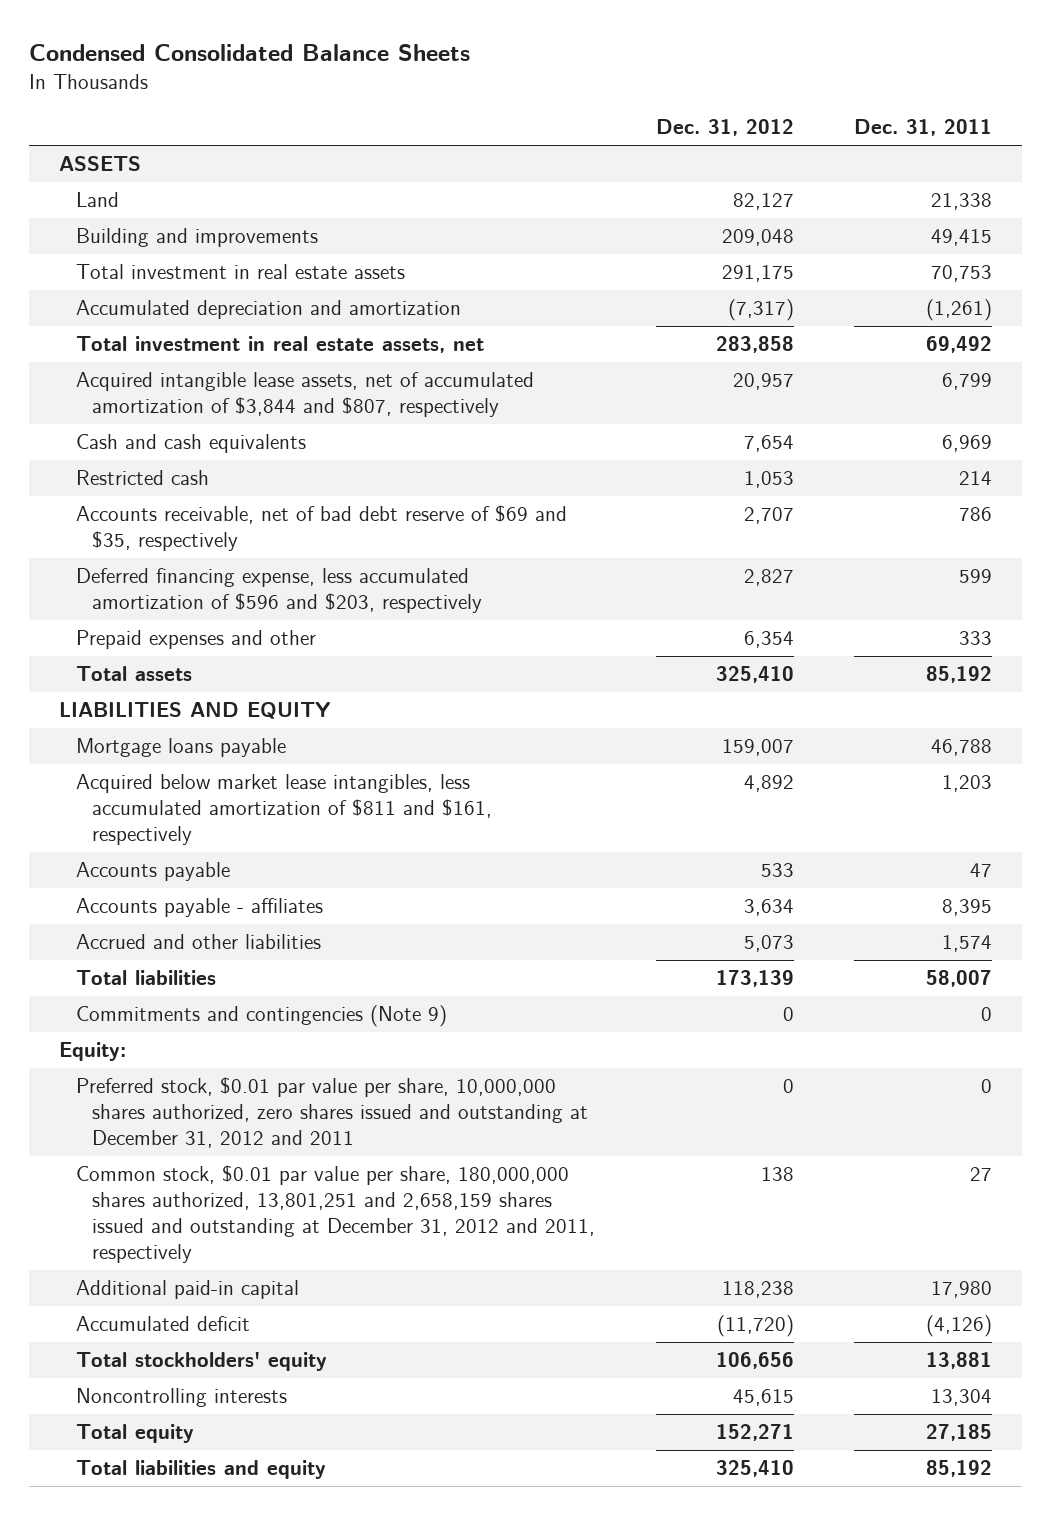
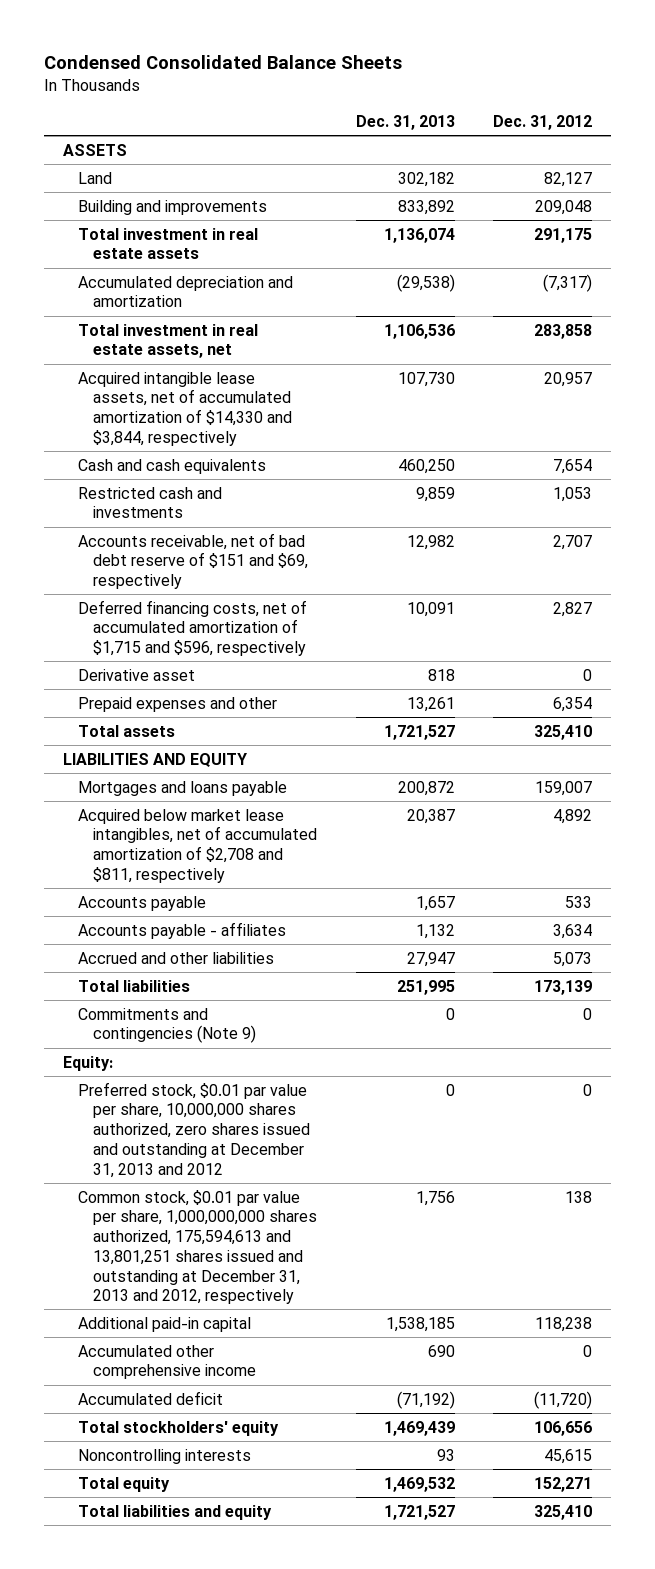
[853,119,992,137] Dec. 31, 2011 -> none
none -> [355,114,455,130] Dec. 31, 2013
[75,372,534,418] Acquired intangible lease assets, net of accumulated amortization of $3,844 and $807, respectively -> [78,371,293,446] Acquired intangible lease assets, net of accumulated amortization of $14,330 and $3,844, respectively
[75,470,209,486] Restricted cash -> [78,486,223,519] Restricted cash and investments
[75,505,567,552] Accounts receivable, net of bad debt reserve of $69 and $35, respectively -> [78,532,309,590] Accounts receivable, net of bad debt reserve of $151 and $69, respectively
[75,568,483,614] Deferred financing expense, less accumulated amortization of $596 and $203, respectively -> [78,599,308,657] Deferred financing costs, net of accumulated amortization of $1,715 and $596, respectively
none -> [78,668,196,681] Derivative asset
[75,738,286,758] Mortgage loans payable -> [78,780,288,796] Mortgages and loans payable
[75,774,493,846] Acquired below market lease intangibles, less accumulated amortization of $811 and $161, respectively -> [78,808,318,883] Acquired below market lease intangibles, net of accumulated amortization of $2,708 and $811, respectively
[75,1077,589,1149] Preferred stock, $0.01 par value per share, 10,000,000 shares authorized, zero shares issued and outstanding at December 31, 2012 and 2011 -> [78,1081,311,1178] Preferred stock, $0.01 par value per share, 10,000,000 shares authorized, zero shares issued and outstanding at December 31, 2013 and 2012
[75,1165,596,1264] Common stock, $0.01 par value per share, 180,000,000 shares authorized, 13,801,251 and 2,658,159 shares issued and outstanding at December 31, 2012 and 2011, respectively -> [78,1189,318,1305] Common stock, $0.01 par value per share, 1,000,000,000 shares authorized, 175,594,613 and 13,801,251 shares issued and outstanding at December 31, 2013 and 2012, respectively
none -> [78,1344,257,1380] Accumulated other comprehensive income

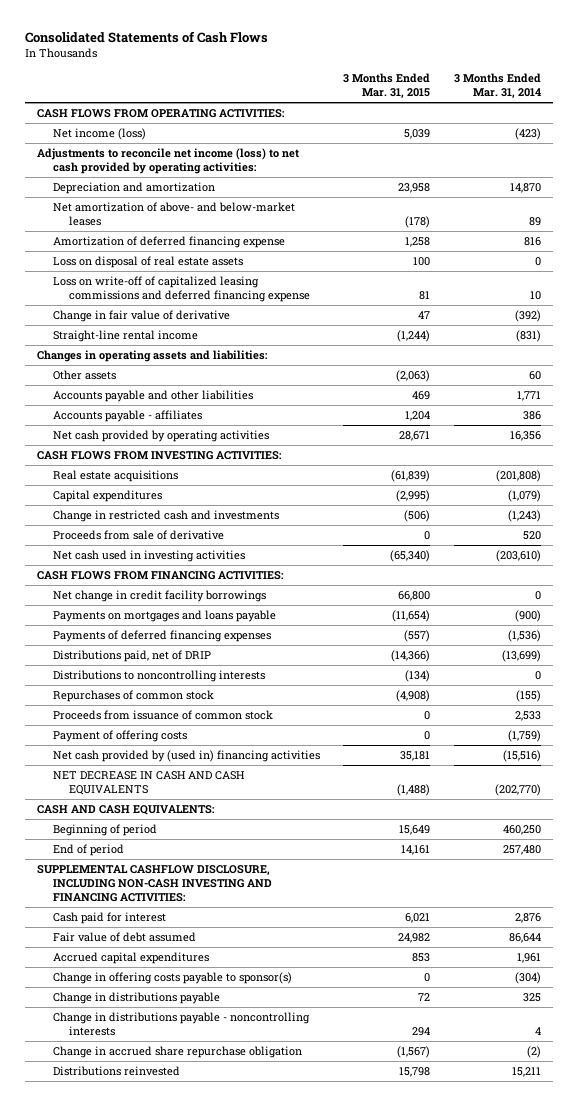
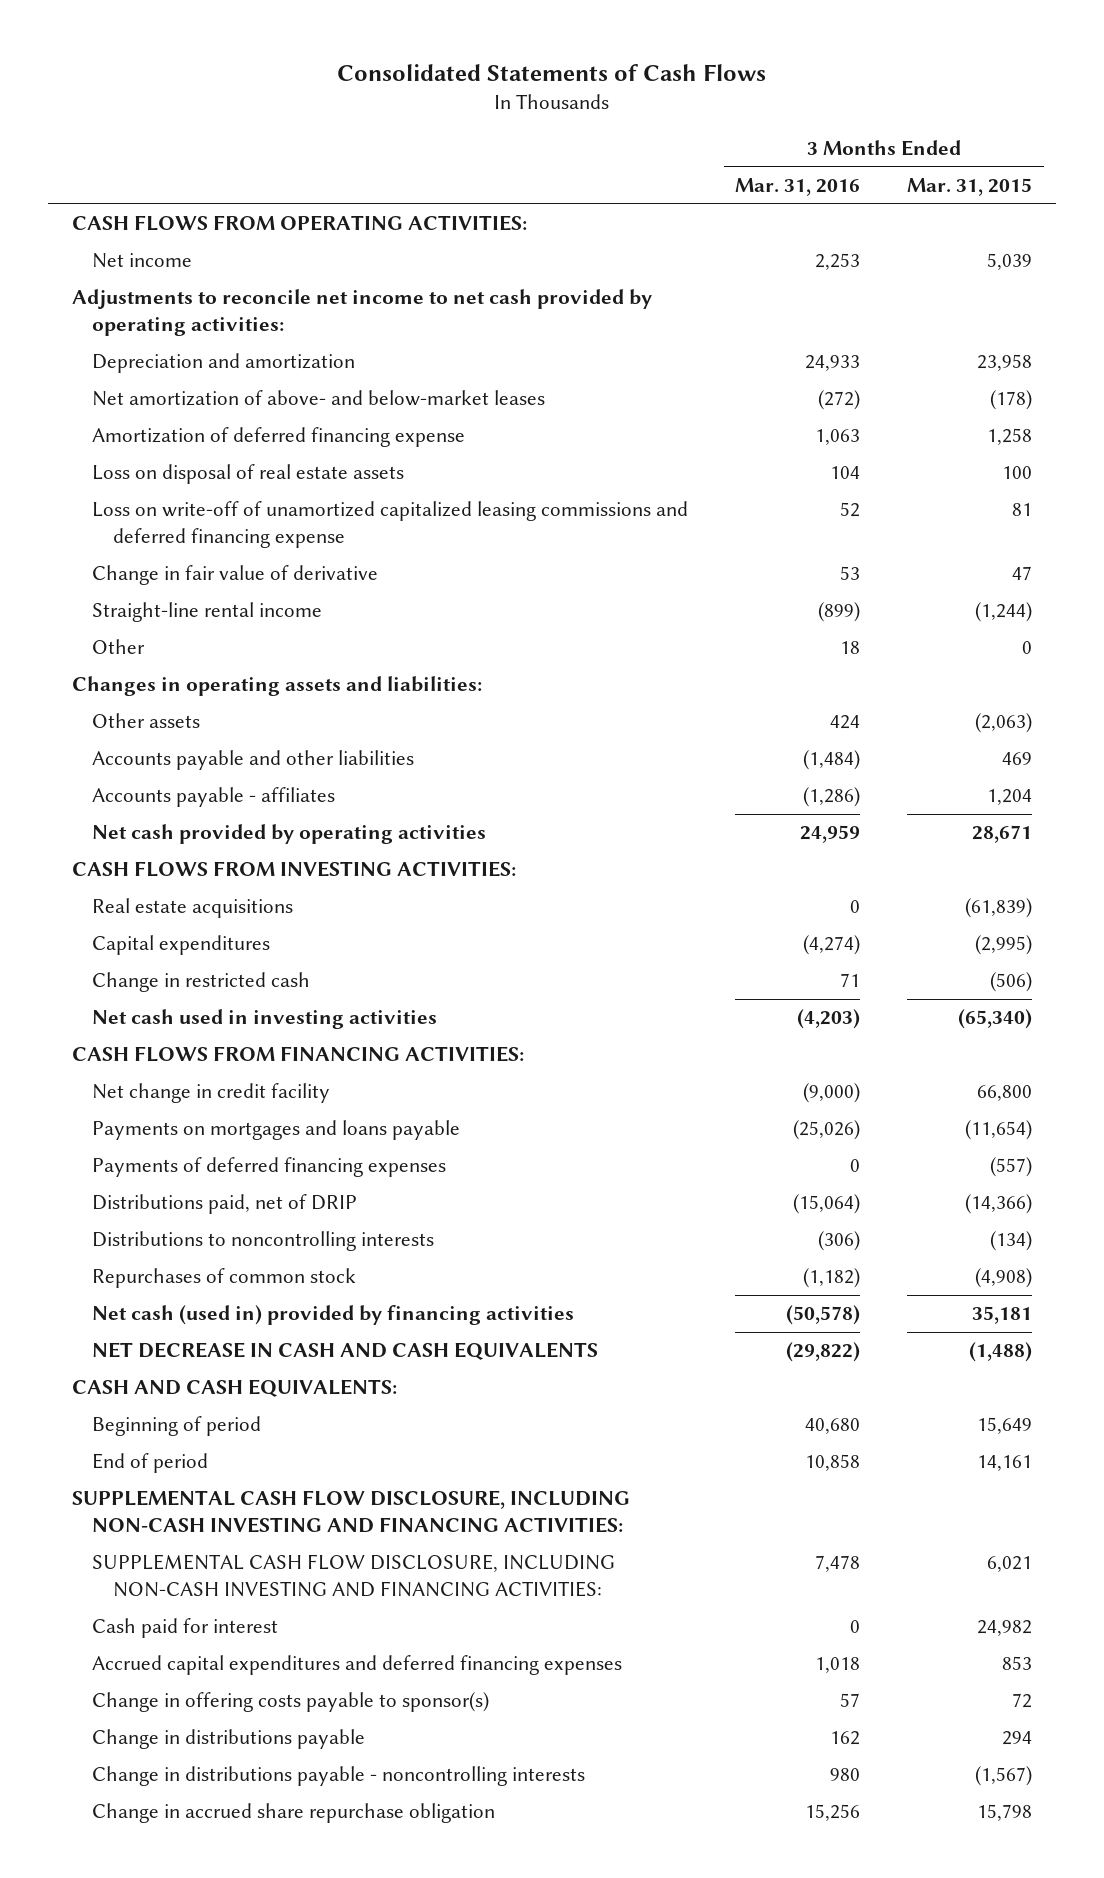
[454,73,542,99] 3 Months Ended Mar. 31, 2014 -> none
none -> [735,177,861,196] Mar. 31, 2016
[52,127,146,140] Net income (loss) -> [92,253,193,269] Net income
[36,147,299,174] Adjustments to reconcile net income (loss) to net cash provided by operating activities: -> [71,289,652,337] Adjustments to reconcile net income to net cash provided by operating activities:
[52,275,310,302] Loss on write-off of capitalized leasing commissions and deferred financing expense -> [92,501,689,549] Loss on write-off of unamortized capitalized leasing commissions and deferred financing expense
none -> [92,639,146,655] Other
[52,529,224,540] Proceeds from sale of derivative -> none
[52,509,279,522] Change in restricted cash and investments -> [92,972,311,993] Change in restricted cash
[52,589,266,602] Net change in credit facility borrowings -> [92,1083,331,1104] Net change in credit facility
[52,709,273,720] Proceeds from issuance of common stock -> none
[52,729,187,742] Payment of offering costs -> none
[52,749,320,762] Net cash provided by (used in) financing activities -> [92,1305,575,1326] Net cash (used in) provided by financing activities
[52,931,196,942] Fair value of debt assumed -> none
[52,1065,180,1076] Distributions reinvested -> none
[36,864,272,902] SUPPLEMENTAL CASHFLOW DISCLOSURE, INCLUDING NON-CASH INVESTING AND FINANCING ACTIVITIES: -> [71,1490,630,1534] SUPPLEMENTAL CASH FLOW DISCLOSURE, INCLUDING NON-CASH INVESTING AND FINANCING ACTIVITIES:
none -> [92,1554,616,1598] SUPPLEMENTAL CASH FLOW DISCLOSURE, INCLUDING NON-CASH INVESTING AND FINANCING ACTIVITIES:
[405,912,431,923] 6,021 -> [977,1620,1033,1637] 24,982
[52,951,209,964] Accrued capital expenditures -> [92,1655,623,1676] Accrued capital expenditures and deferred financing expenses
[424,972,431,982] 0 -> [1012,1693,1033,1709] 72
[418,992,431,1001] 72 -> [1002,1731,1033,1746] 294
[412,1026,431,1036] 294 -> [975,1766,1033,1787] (1,567)
[397,1045,431,1058] (1,567) -> [977,1804,1033,1822] 15,798

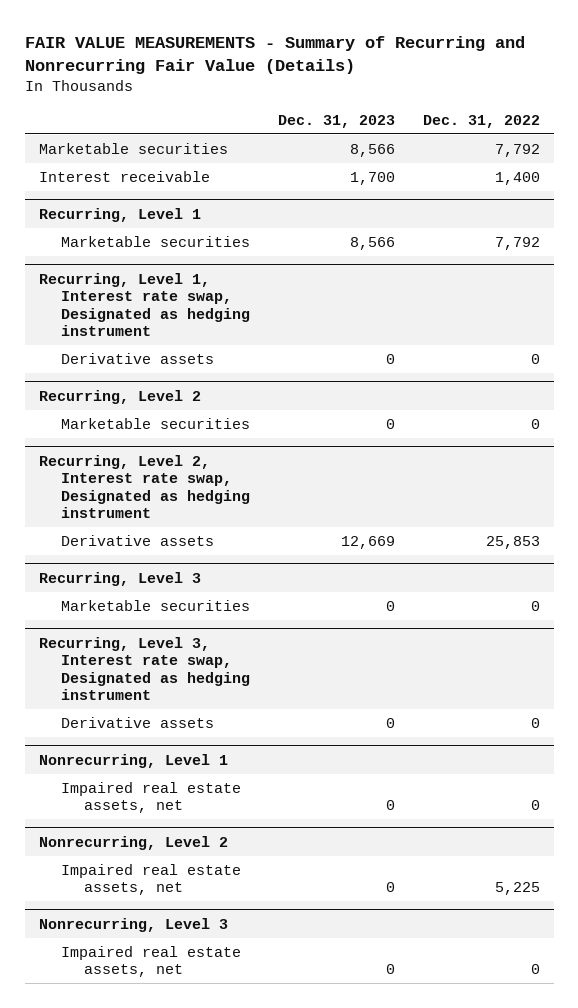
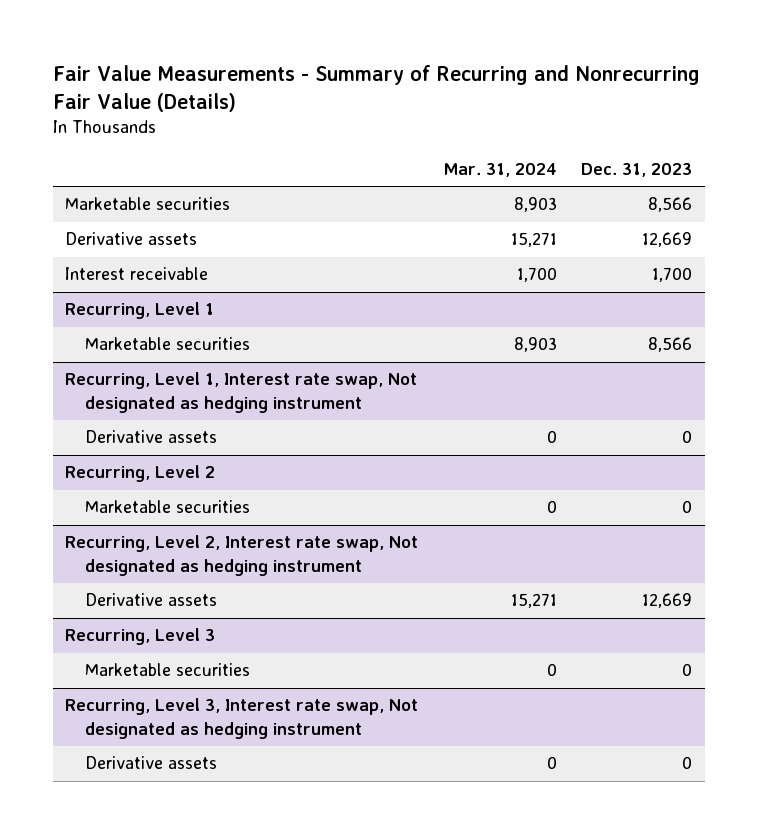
[24,35,525,75] FAIR VALUE MEASUREMENTS - Summary of Recurring and Nonrecurring Fair Value (Details) -> [52,64,700,112] Fair Value Measurements - Summary of Recurring and Nonrecurring Fair Value (Details)
[422,114,540,128] Dec. 31, 2022 -> none
none -> [442,162,557,177] Mar. 31, 2024
none -> [64,232,197,246] Derivative assets
[38,272,251,337] Recurring, Level 1, Interest rate swap, Designated as hedging instrument -> [64,372,417,413] Recurring, Level 1, Interest rate swap, Not designated as hedging instrument
[38,454,251,519] Recurring, Level 2, Interest rate swap, Designated as hedging instrument -> [64,535,418,576] Recurring, Level 2, Interest rate swap, Not designated as hedging instrument
[38,636,251,701] Recurring, Level 3, Interest rate swap, Designated as hedging instrument -> [64,698,418,739] Recurring, Level 3, Interest rate swap, Not designated as hedging instrument
[38,753,228,768] Nonrecurring, Level 1 -> none
[61,781,242,814] Impaired real estate assets, net -> none
[38,835,228,850] Nonrecurring, Level 2 -> none
[61,863,242,896] Impaired real estate assets, net -> none
[38,917,228,932] Nonrecurring, Level 3 -> none
[61,945,242,978] Impaired real estate assets, net -> none

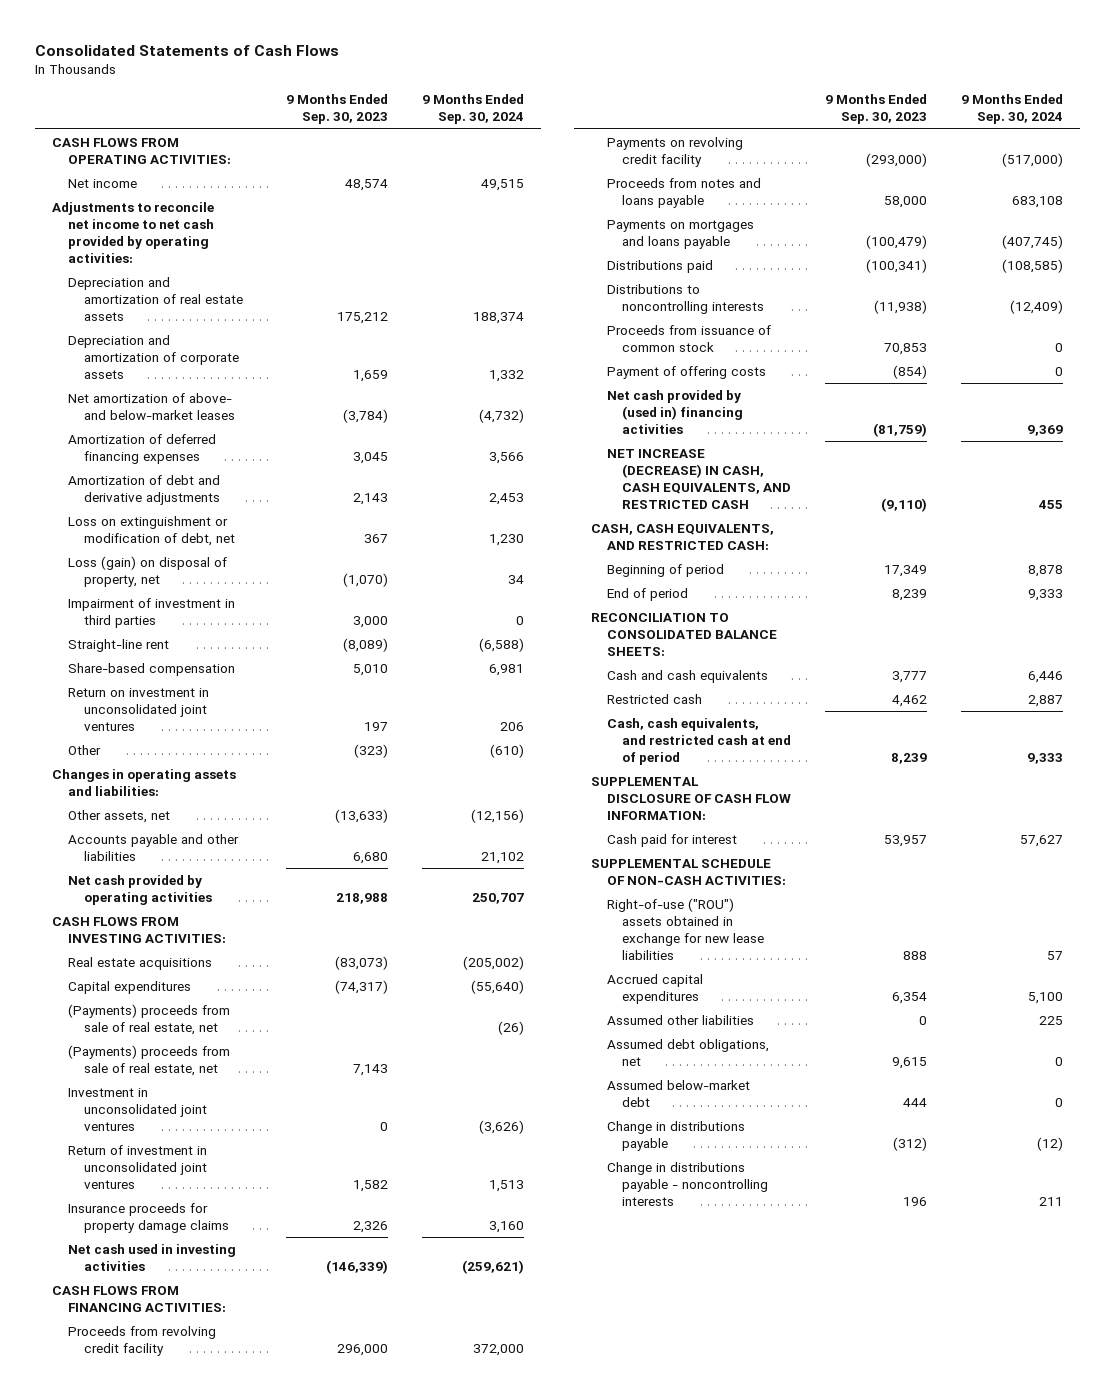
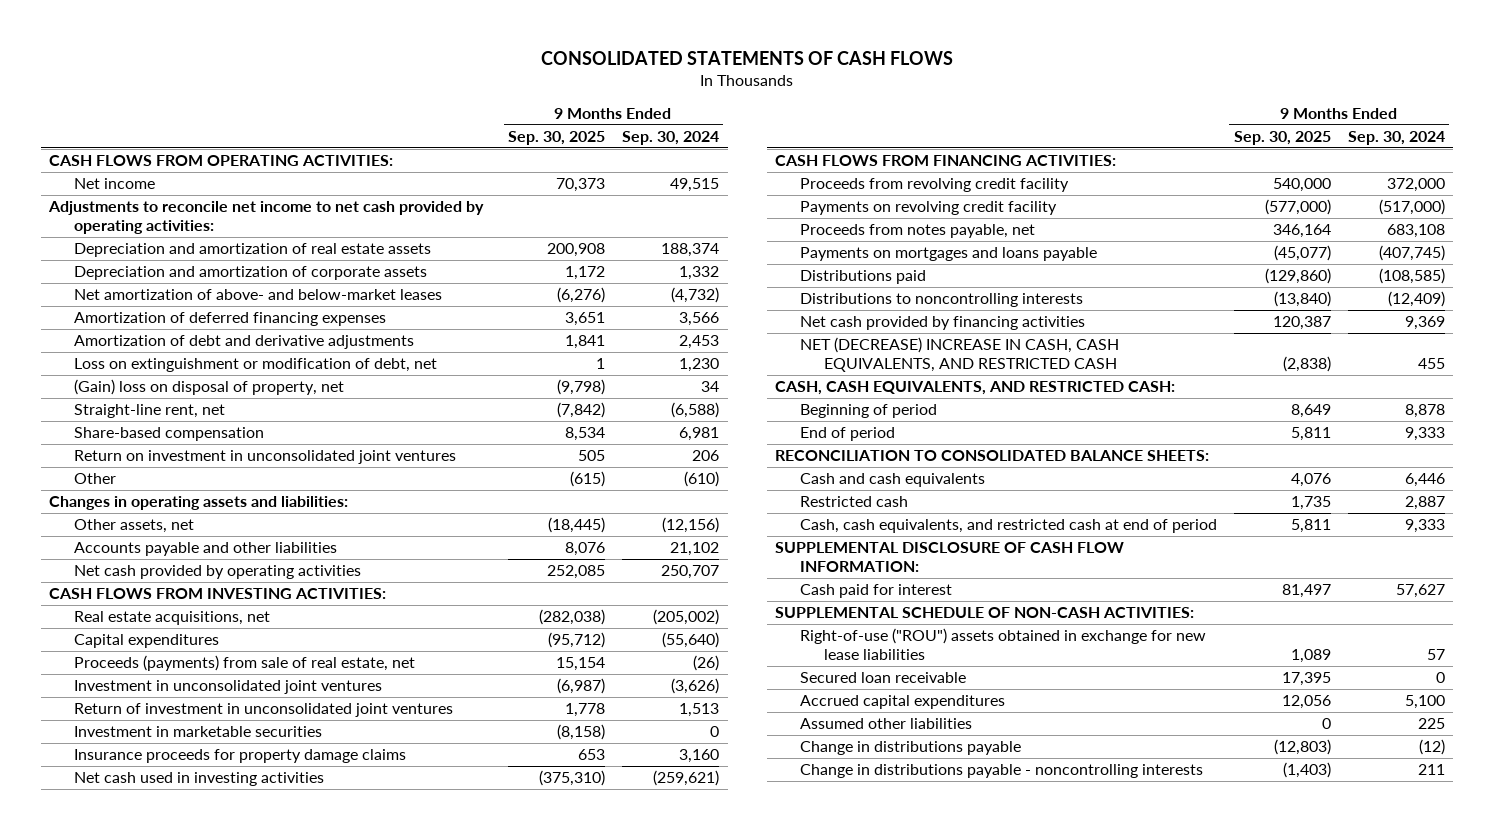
[35,45,340,57] Consolidated Statements of Cash Flows -> [541,51,954,66] CONSOLIDATED STATEMENTS OF CASH FLOWS
[286,94,389,125] 9 Months Ended Sep. 30, 2023 -> none
none -> [507,130,605,145] Sep. 30, 2025
[67,597,235,628] Impairment of investment in third parties -> none
[67,555,227,587] Loss (gain) on disposal of property, net -> [73,379,344,396] (Gain) loss on disposal of property, net
[67,638,169,652] Straight-line rent -> [73,404,225,419] Straight-line rent, net
[67,956,212,970] Real estate acquisitions -> [73,611,270,626] Real estate acquisitions, net
[67,1044,230,1076] (Payments) proceeds from sale of real estate, net -> none
[67,1003,230,1035] (Payments) proceeds from sale of real estate, net -> [73,655,415,672] Proceeds (payments) from sale of real estate, net
none -> [73,726,322,738] Investment in marketable securities
[606,177,761,208] Proceeds from notes and loans payable -> [799,224,1035,239] Proceeds from notes payable, net
[606,324,771,352] Proceeds from issuance of common stock -> none
[606,365,766,379] Payment of offering costs -> none
[606,389,744,434] Net cash provided by (used in) financing activities -> [799,316,1085,331] Net cash provided by financing activities
[606,448,792,510] NET INCREASE (DECREASE) IN CASH, CASH EQUIVALENTS, AND RESTRICTED CASH -> [799,337,1119,373] NET (DECREASE) INCREASE IN CASH, CASH EQUIVALENTS, AND RESTRICTED CASH
none -> [799,672,966,684] Secured loan receivable
[606,1038,769,1066] Assumed debt obligations, net -> none
[606,1079,750,1107] Assumed below-market debt -> none

